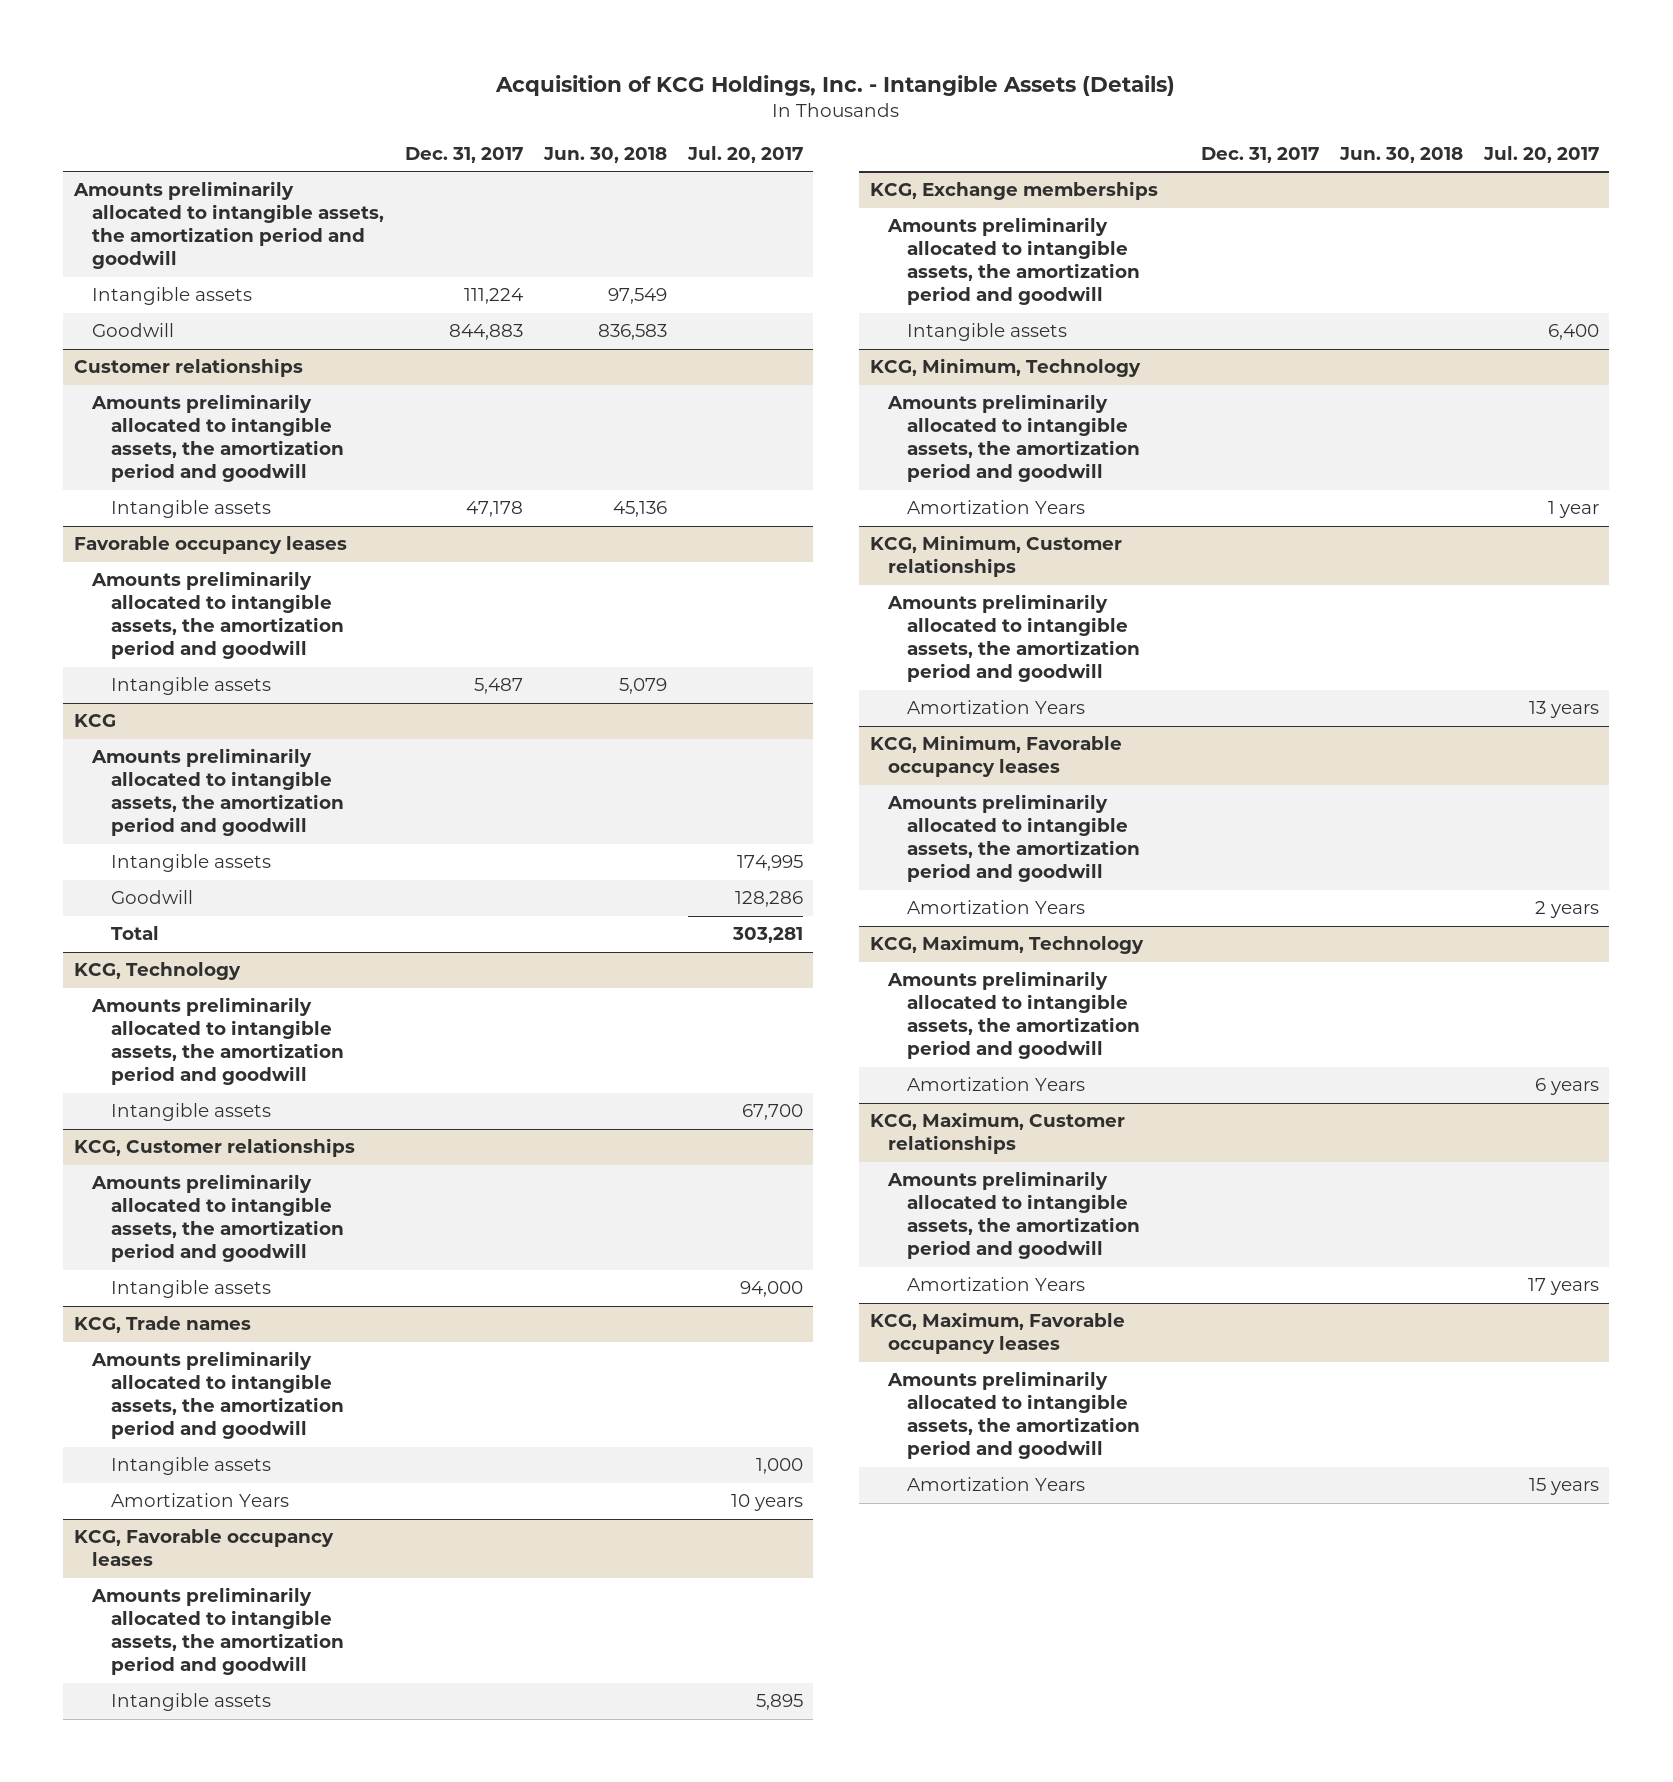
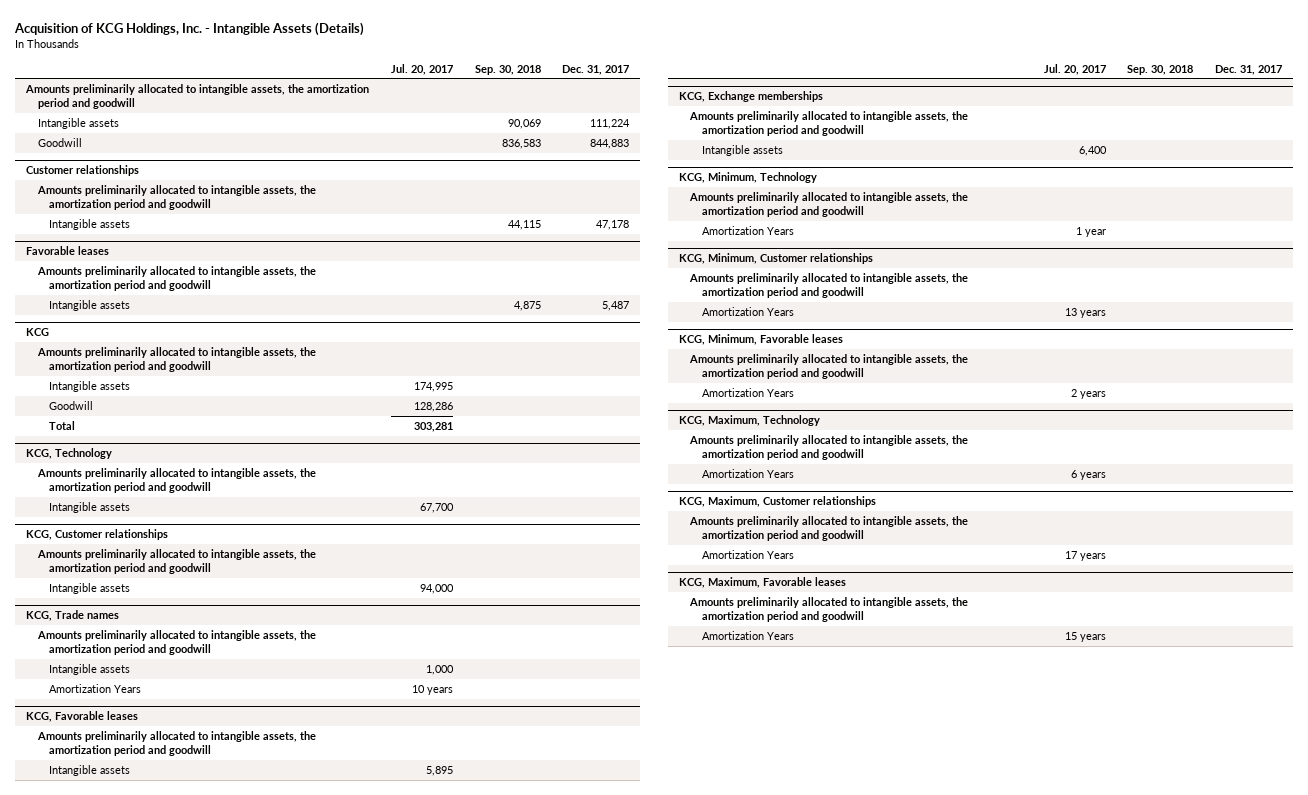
[542,146,667,163] Jun. 30, 2018 -> none
none -> [474,64,541,75] Sep. 30, 2018
[73,536,347,555] Favorable occupancy leases -> [26,245,110,255] Favorable leases
[73,1529,334,1567] KCG, Favorable occupancy leases -> [26,710,139,722] KCG, Favorable leases
[869,735,1122,778] KCG, Minimum, Favorable occupancy leases -> [678,333,843,345] KCG, Minimum, Favorable leases
[869,1312,1125,1355] KCG, Maximum, Favorable occupancy leases -> [678,576,846,588] KCG, Maximum, Favorable leases

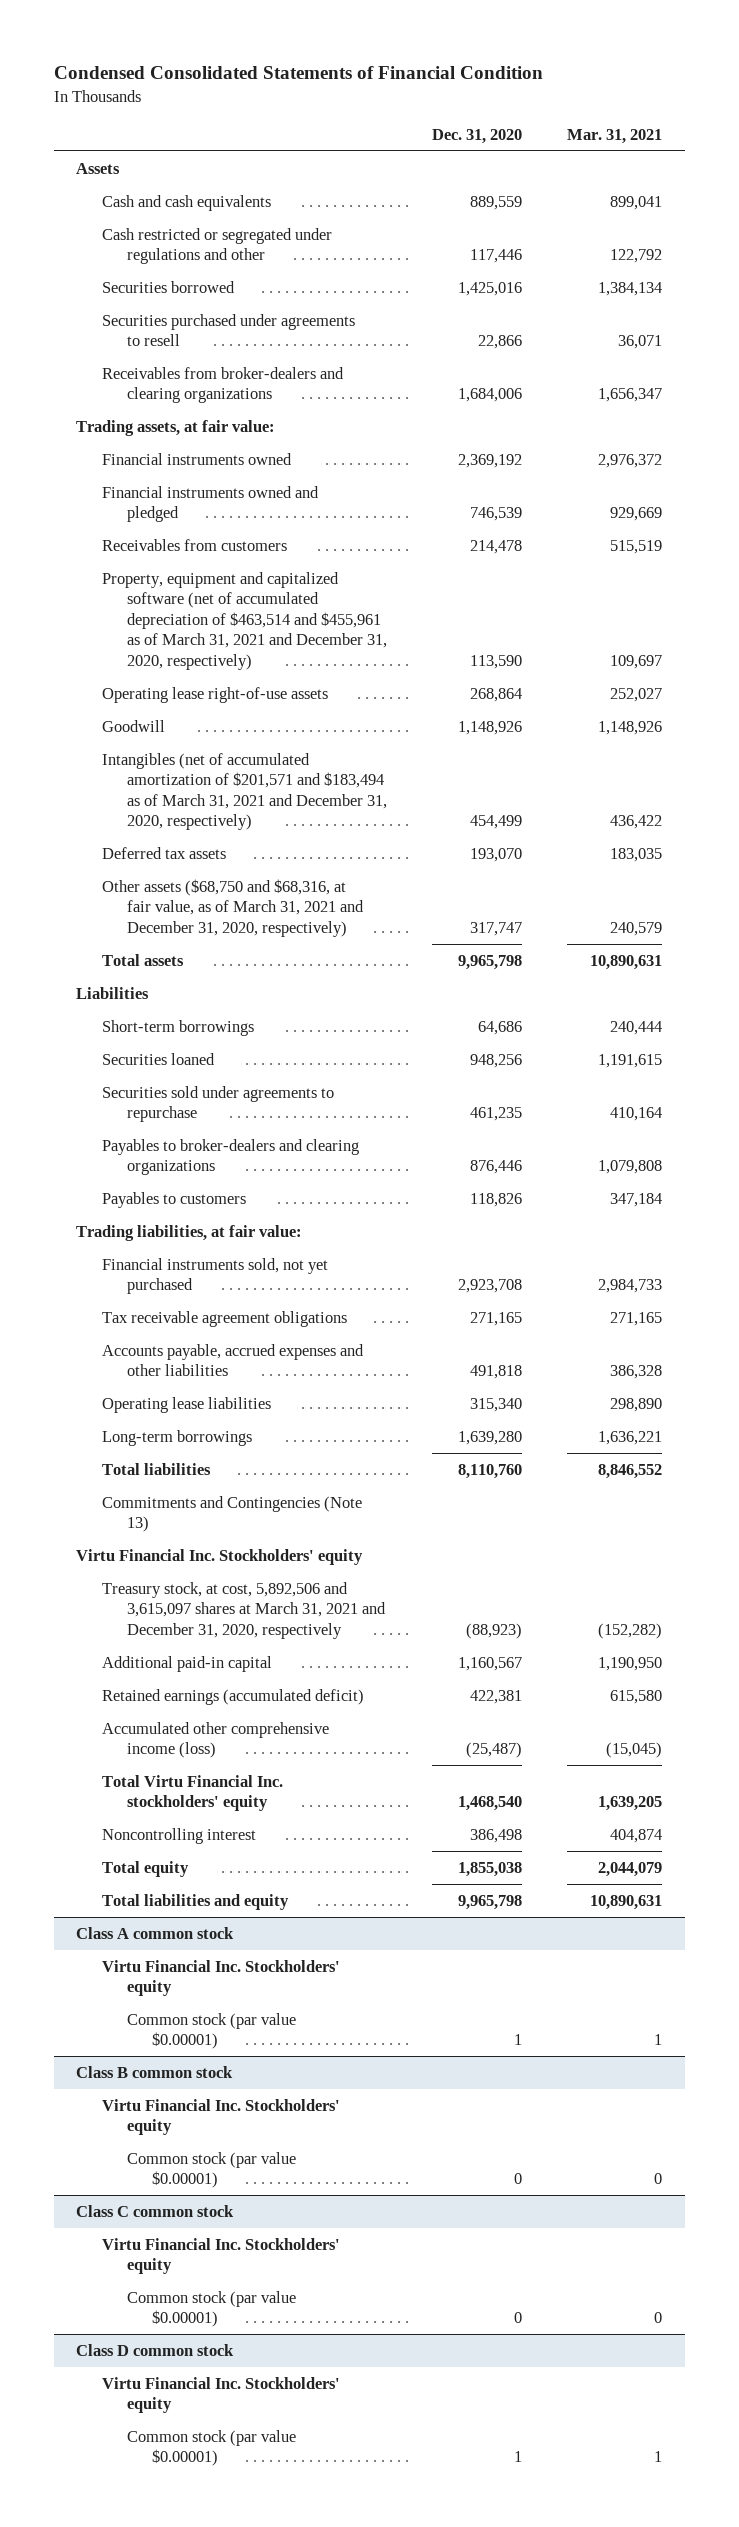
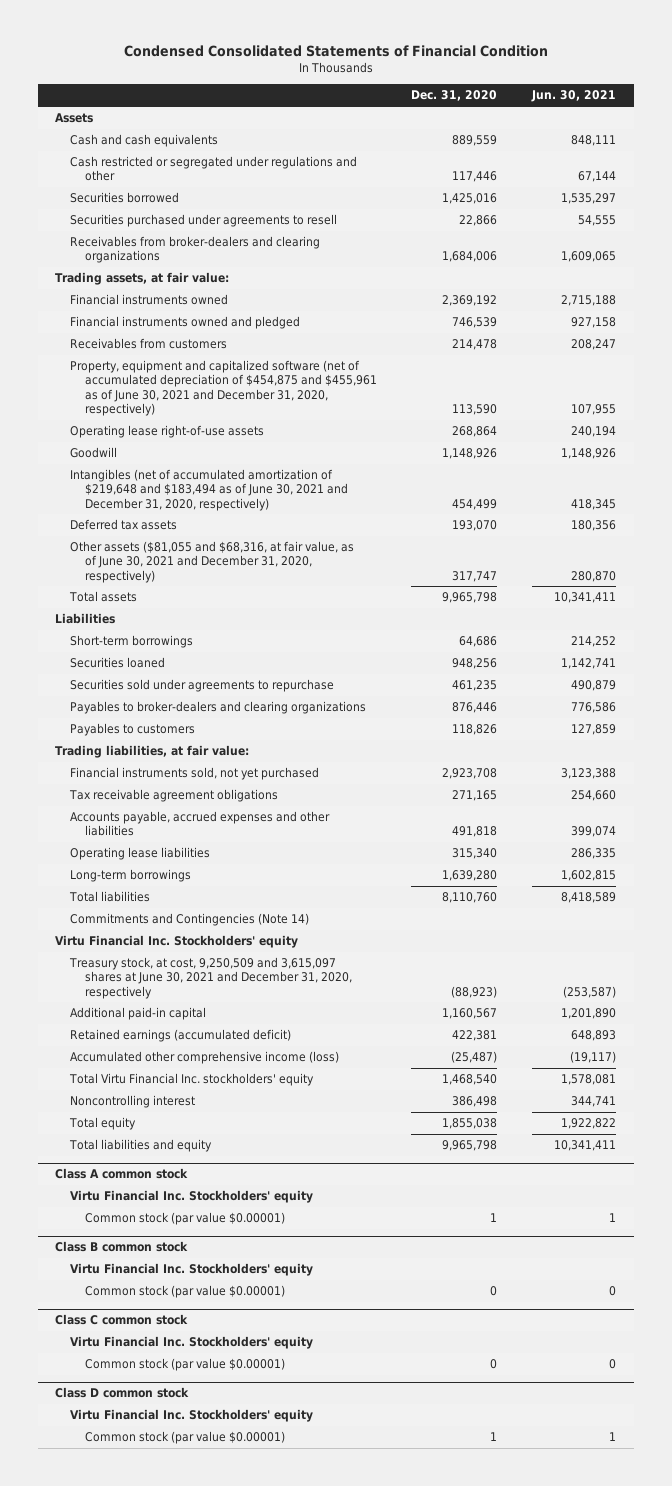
[567,128,663,144] Mar. 31, 2021 -> none
none -> [531,90,617,103] Jun. 30, 2021
[101,571,387,671] Property, equipment and capitalized software (net of accumulated depreciation of $463,514 and $455,961 as of March 31, 2021 and December 31, 2020, respectively) -> [69,360,377,416] Property, equipment and capitalized software (net of accumulated depreciation of $454,875 and $455,961 as of June 30, 2021 and December 31, 2020, respectively)
[101,752,387,831] Intangibles (net of accumulated amortization of $201,571 and $183,494 as of March 31, 2021 and December 31, 2020, respectively) -> [69,469,348,511] Intangibles (net of accumulated amortization of $219,648 and $183,494 as of June 30, 2021 and December 31, 2020, respectively)
[101,878,364,937] Other assets ($68,750 and $68,316, at fair value, as of March 31, 2021 and December 31, 2020, respectively) -> [69,541,354,583] Other assets ($81,055 and $68,316, at fair value, as of June 30, 2021 and December 31, 2020, respectively)
[101,1495,362,1533] Commitments and Contingencies (Note 13) -> [69,913,309,927] Commitments and Contingencies (Note 14)
[101,1581,386,1639] Treasury stock, at cost, 5,892,506 and 3,615,097 shares at March 31, 2021 and December 31, 2020, respectively -> [68,957,352,999] Treasury stock, at cost, 9,250,509 and 3,615,097 shares at June 30, 2021 and December 31, 2020, respectively

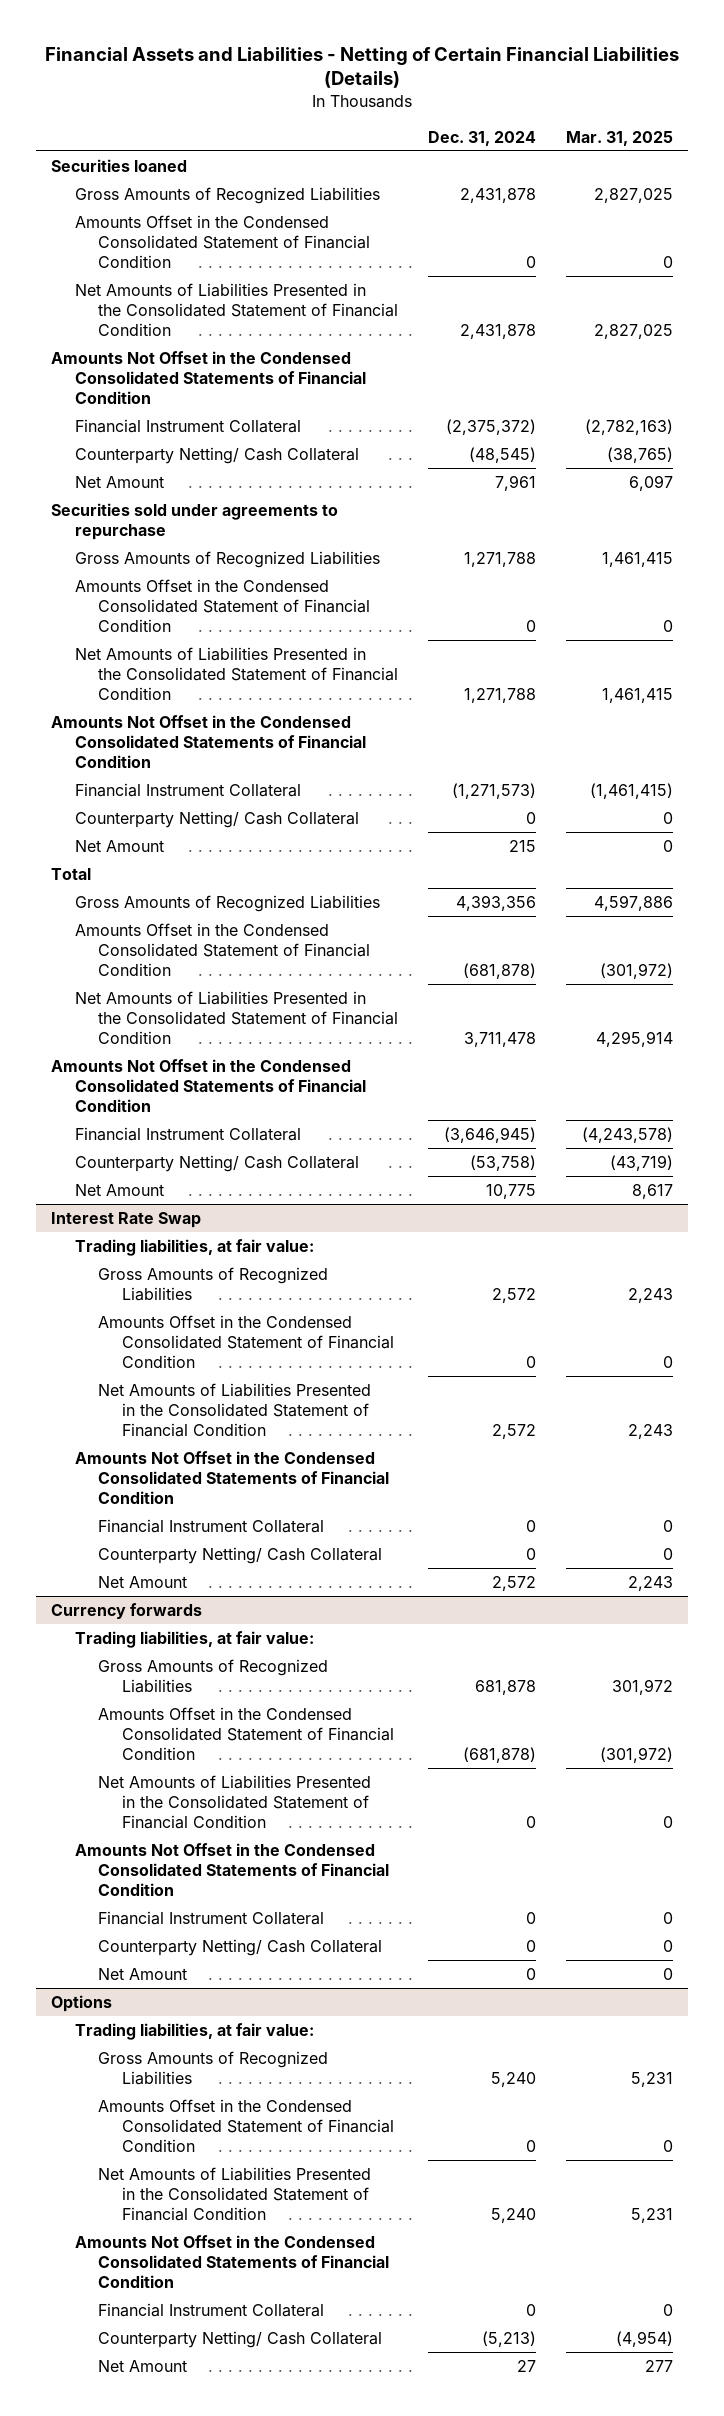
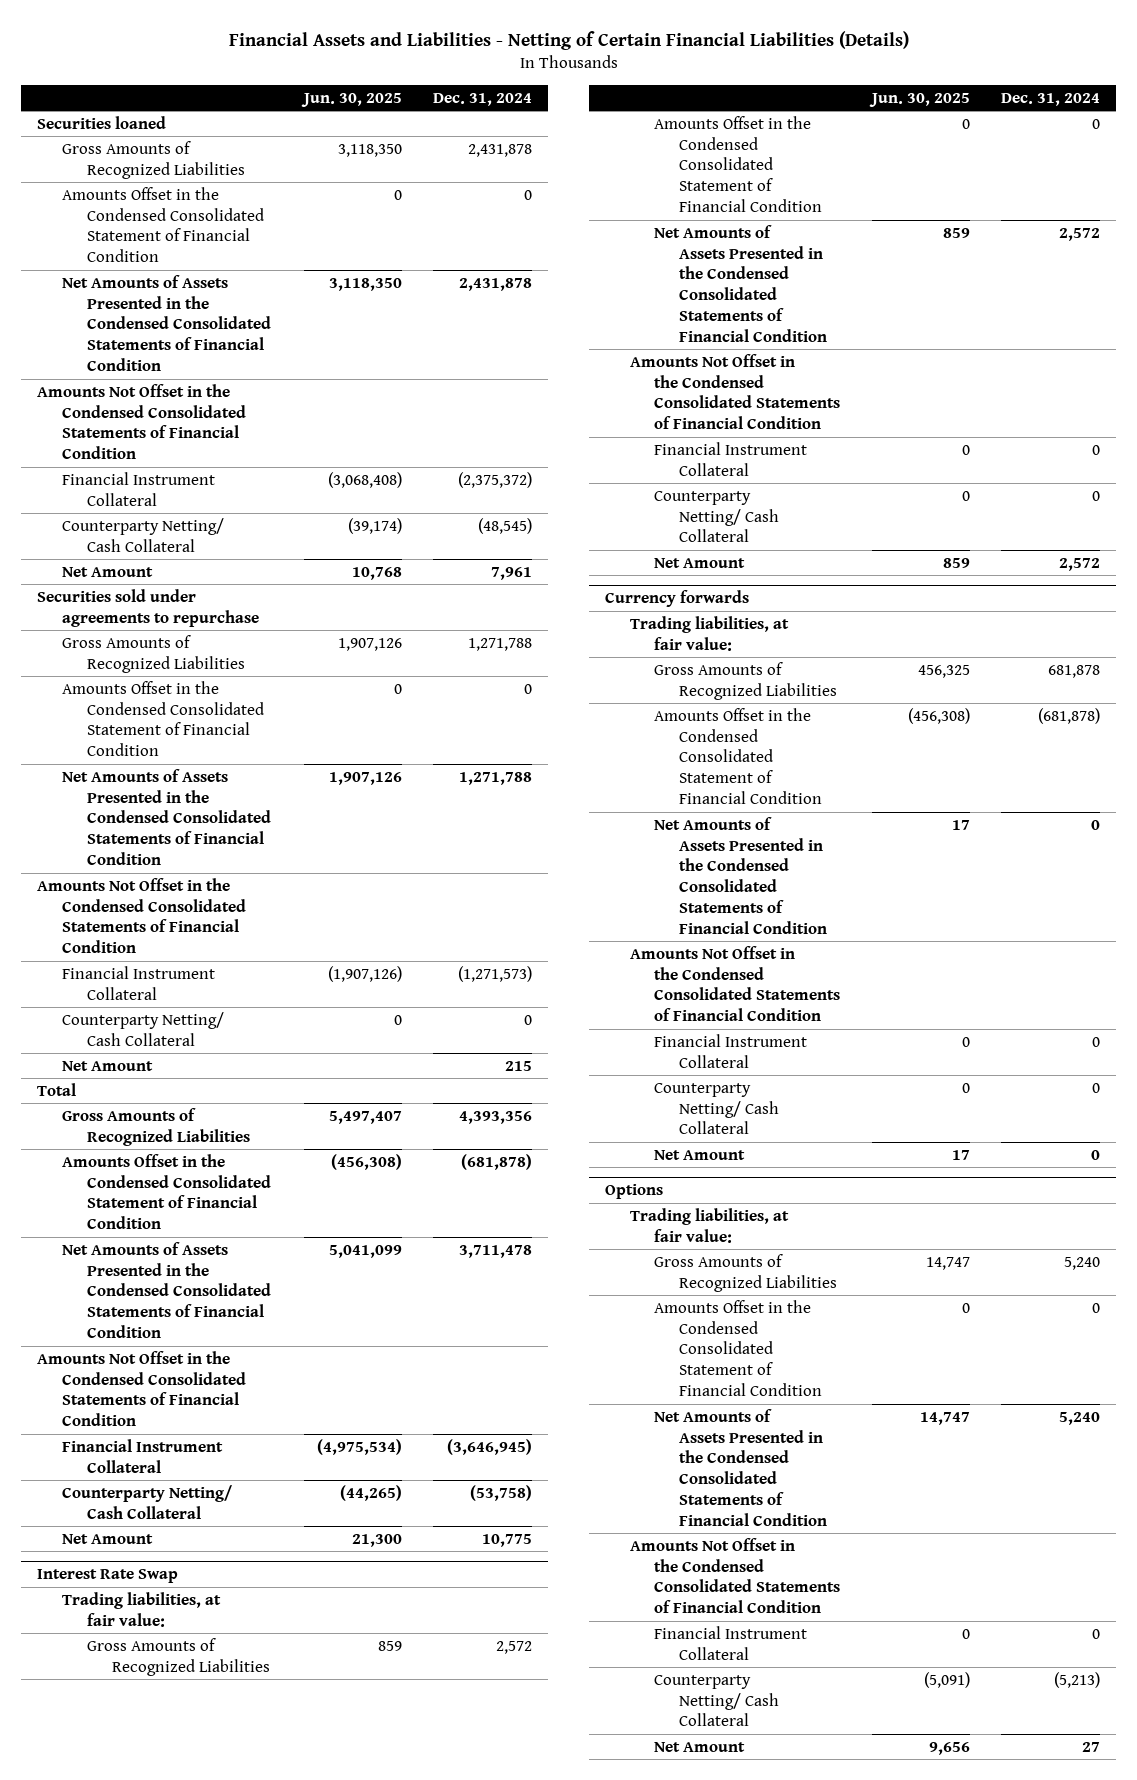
[566,130,674,146] Mar. 31, 2025 -> none
none -> [301,92,403,107] Jun. 30, 2025
[74,282,399,337] Net Amounts of Liabilities Presented in the Consolidated Statement of Financial Condition -> [61,274,271,371] Net Amounts of Assets Presented in the Condensed Consolidated Statements of Financial Condition
[74,646,399,701] Net Amounts of Liabilities Presented in the Consolidated Statement of Financial Condition -> [61,768,271,865] Net Amounts of Assets Presented in the Condensed Consolidated Statements of Financial Condition
[74,990,399,1045] Net Amounts of Liabilities Presented in the Consolidated Statement of Financial Condition -> [61,1241,271,1338] Net Amounts of Assets Presented in the Condensed Consolidated Statements of Financial Condition
[98,1382,372,1438] Net Amounts of Liabilities Presented in the Consolidated Statement of Financial Condition -> [654,224,828,342] Net Amounts of Assets Presented in the Condensed Consolidated Statements of Financial Condition
[98,1774,372,1830] Net Amounts of Liabilities Presented in the Consolidated Statement of Financial Condition -> [654,816,828,934] Net Amounts of Assets Presented in the Condensed Consolidated Statements of Financial Condition
[98,2166,372,2222] Net Amounts of Liabilities Presented in the Consolidated Statement of Financial Condition -> [654,1408,828,1526] Net Amounts of Assets Presented in the Condensed Consolidated Statements of Financial Condition

